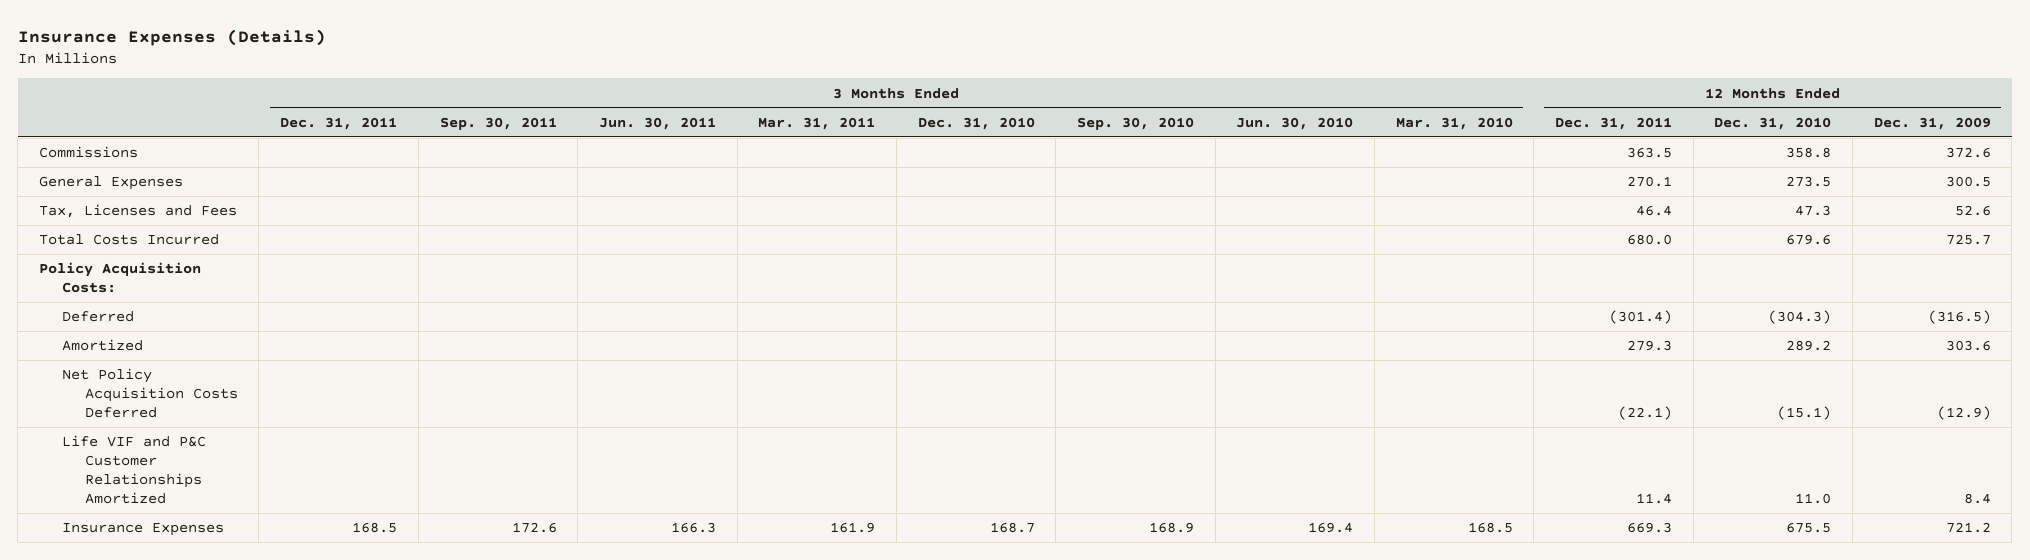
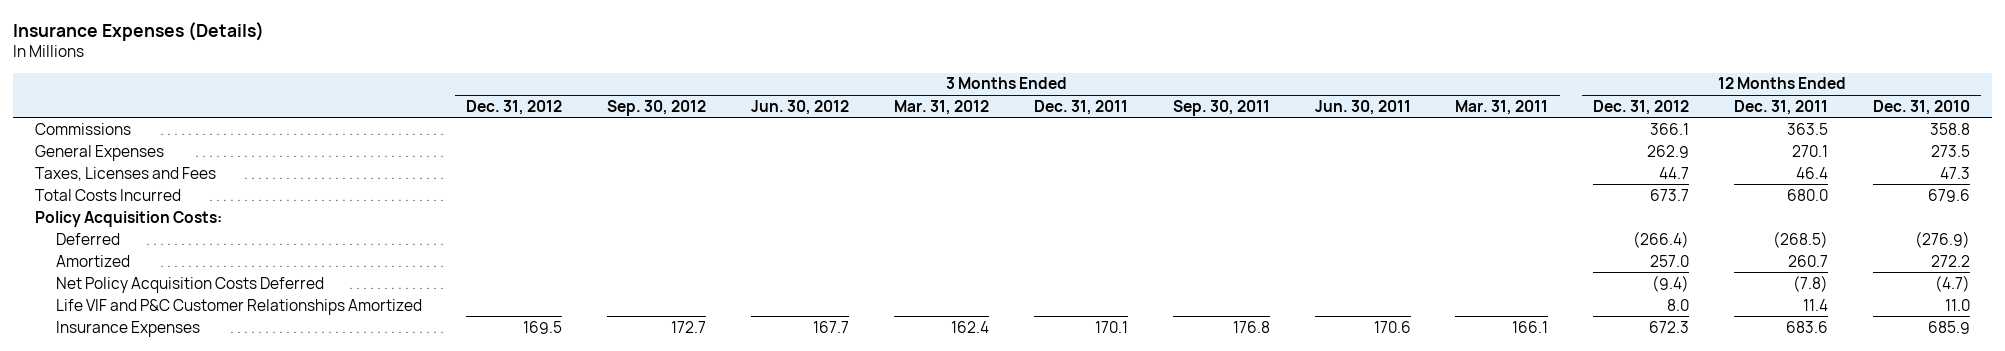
[917,116,1035,130] Dec. 31, 2010 -> none
[1076,116,1194,130] Sep. 30, 2010 -> none
[1236,116,1354,130] Jun. 30, 2010 -> none
[1395,116,1513,130] Mar. 31, 2010 -> none
[1873,116,1991,130] Dec. 31, 2009 -> none
none -> [466,99,563,115] Dec. 31, 2012
none -> [607,99,707,116] Sep. 30, 2012
none -> [751,99,850,115] Jun. 30, 2012
none -> [894,99,990,115] Mar. 31, 2012
none -> [1593,99,1690,115] Dec. 31, 2012
[38,204,237,219] Tax, Licenses and Fees -> [35,166,217,181] Taxes, Licenses and Fees
[1609,310,1673,325] (301.4) -> [1773,230,1829,248] (268.5)
[1768,310,1832,325] (304.3) -> [1915,230,1971,248] (276.9)
[1627,340,1673,352] 279.3 -> [1788,254,1829,267] 260.7
[1786,340,1832,352] 289.2 -> [1931,254,1971,267] 272.2
[1618,406,1673,421] (22.1) -> [1793,274,1829,292] (7.8)
[1777,406,1832,421] (15.1) -> [1935,274,1971,292] (4.7)
[352,522,398,534] 168.5 -> [1094,320,1128,333] 170.1
[511,522,557,534] 172.6 -> [1232,320,1270,333] 176.8
[670,522,716,534] 166.3 -> [1373,320,1411,333] 170.6
[830,522,876,534] 161.9 -> [1512,320,1549,333] 166.1
[1627,522,1673,534] 669.3 -> [1786,320,1829,333] 683.6
[1786,522,1832,534] 675.5 -> [1928,320,1971,334] 685.9

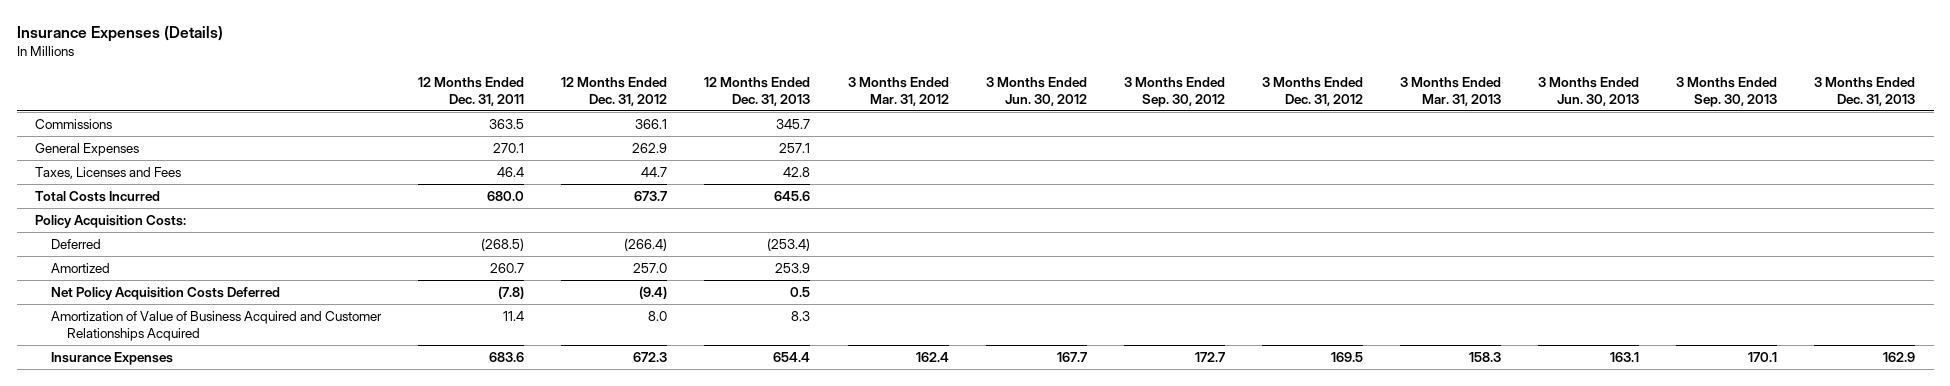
[1033,99,1128,115] Dec. 31, 2011 -> none
[1172,99,1270,116] Sep. 30, 2011 -> none
[1314,99,1411,115] Jun. 30, 2011 -> none
[1455,99,1549,115] Mar. 31, 2011 -> none
[1873,99,1971,115] Dec. 31, 2010 -> none
none -> [704,76,811,106] 12 Months Ended Dec. 31, 2013
none -> [1399,76,1501,106] 3 Months Ended Mar. 31, 2013
none -> [1537,76,1639,106] 3 Months Ended Jun. 30, 2013
none -> [1675,76,1777,107] 3 Months Ended Sep. 30, 2013
none -> [1814,76,1916,106] 3 Months Ended Dec. 31, 2013
[55,298,422,315] Life VIF and P&C Customer Relationships Amortized -> [51,311,383,341] Amortization of Value of Business Acquired and Customer Relationships Acquired

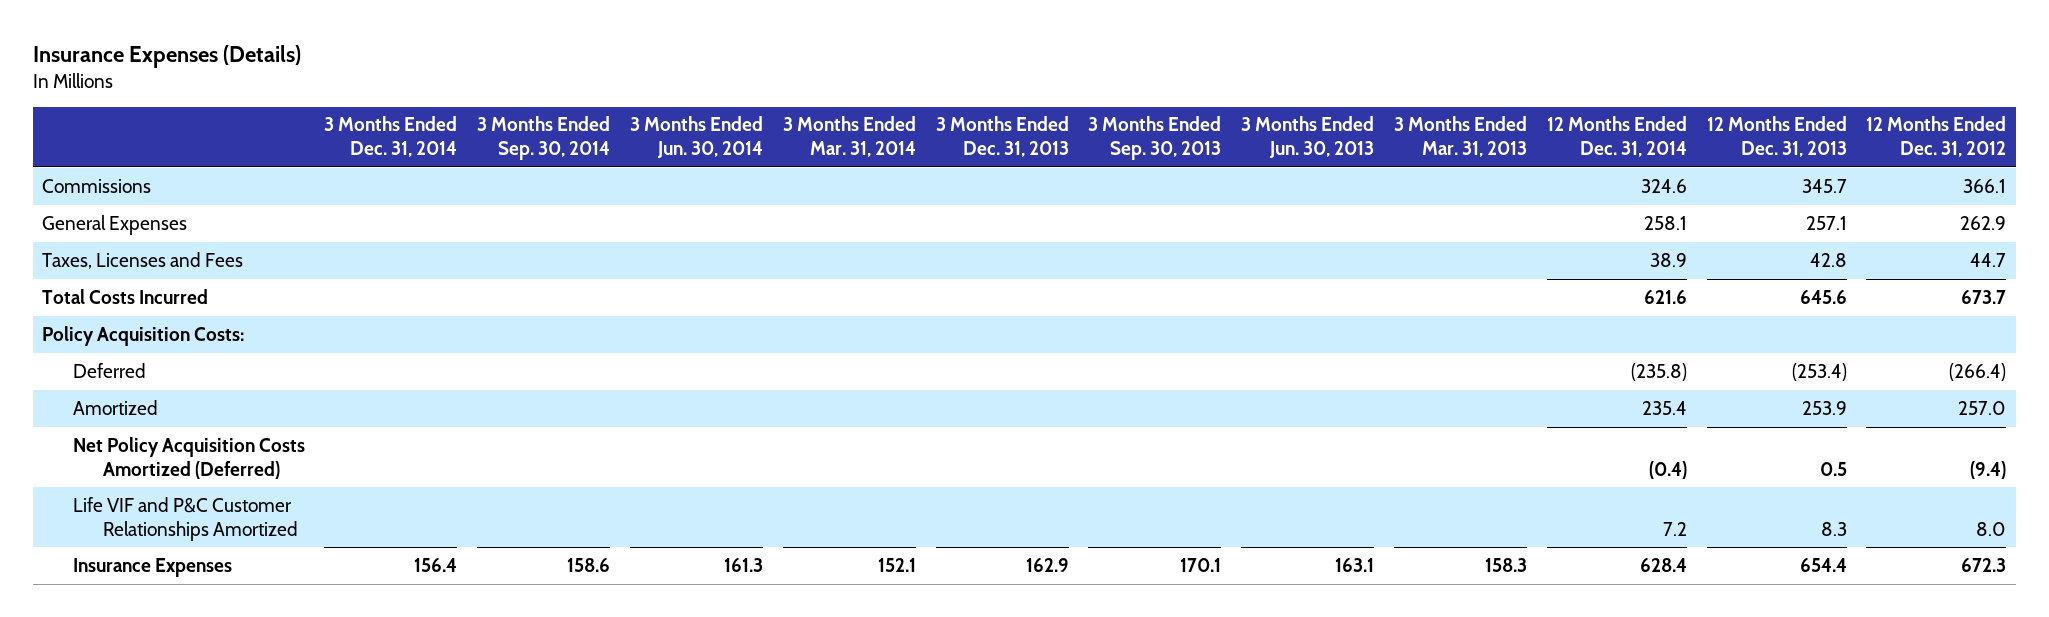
[418,76,525,106] 12 Months Ended Dec. 31, 2011 -> none
[847,76,949,106] 3 Months Ended Mar. 31, 2012 -> none
[985,76,1087,106] 3 Months Ended Jun. 30, 2012 -> none
[1123,76,1225,107] 3 Months Ended Sep. 30, 2012 -> none
[1261,76,1363,106] 3 Months Ended Dec. 31, 2012 -> none
none -> [324,116,458,158] 3 Months Ended Dec. 31, 2014
none -> [477,116,611,161] 3 Months Ended Sep. 30, 2014
none -> [629,116,763,159] 3 Months Ended Jun. 30, 2014
none -> [782,116,916,158] 3 Months Ended Mar. 31, 2014
none -> [1546,116,1687,158] 12 Months Ended Dec. 31, 2014
[51,287,281,301] Net Policy Acquisition Costs Deferred -> [72,436,305,479] Net Policy Acquisition Costs Amortized (Deferred)
[51,311,383,341] Amortization of Value of Business Acquired and Customer Relationships Acquired -> [72,496,298,541] Life VIF and P&C Customer Relationships Amortized

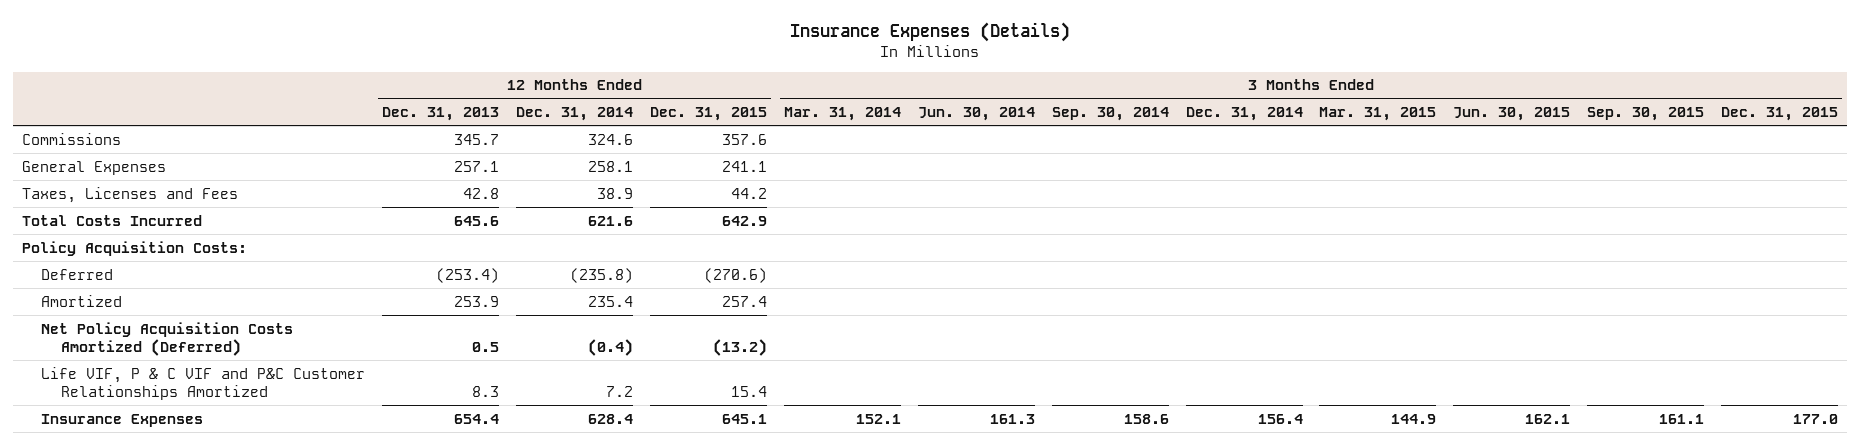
[935,116,1069,158] 3 Months Ended Dec. 31, 2013 -> none
[1088,116,1222,161] 3 Months Ended Sep. 30, 2013 -> none
[1241,116,1375,159] 3 Months Ended Jun. 30, 2013 -> none
[1393,116,1527,158] 3 Months Ended Mar. 31, 2013 -> none
[1866,116,2007,158] 12 Months Ended Dec. 31, 2012 -> none
none -> [650,106,768,121] Dec. 31, 2015
none -> [1319,106,1437,121] Mar. 31, 2015
none -> [1453,106,1571,121] Jun. 30, 2015
none -> [1587,106,1705,121] Sep. 30, 2015
none -> [1721,106,1839,121] Dec. 31, 2015
[72,496,298,541] Life VIF and P&C Customer Relationships Amortized -> [41,366,366,401] Life VIF, P & C VIF and P&C Customer Relationships Amortized

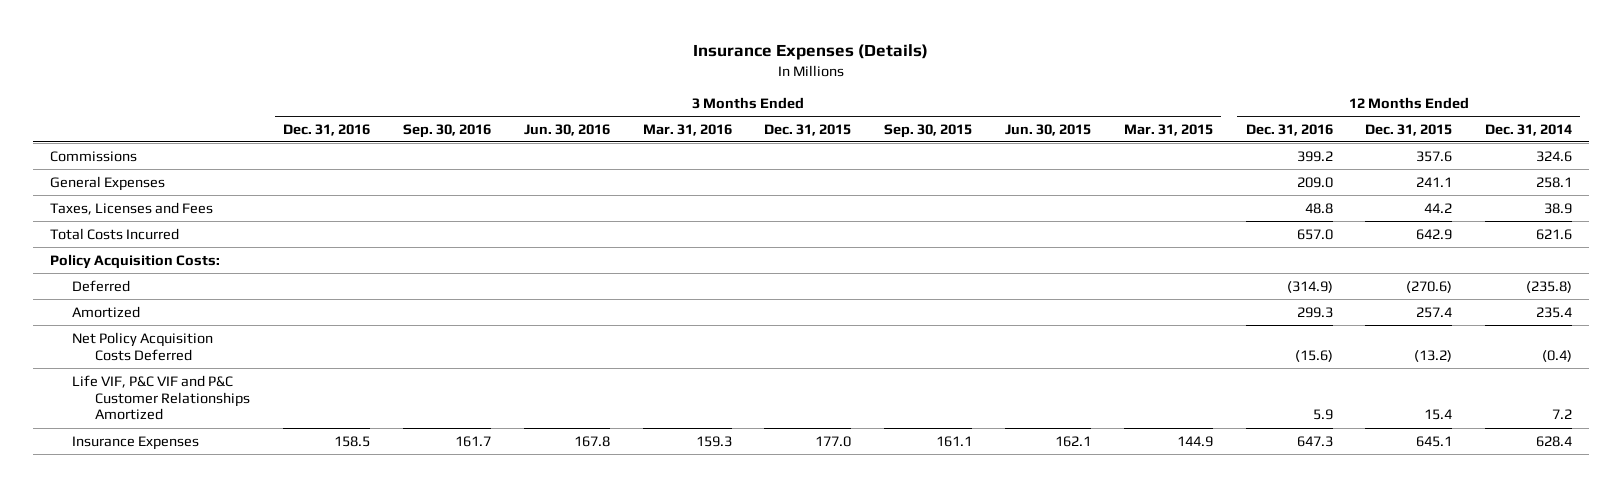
[382,106,500,121] Dec. 31, 2013 -> none
[783,106,901,121] Mar. 31, 2014 -> none
[917,106,1035,121] Jun. 30, 2014 -> none
[1051,106,1169,121] Sep. 30, 2014 -> none
[1185,106,1303,121] Dec. 31, 2014 -> none
none -> [283,123,371,136] Dec. 31, 2016
none -> [402,123,491,138] Sep. 30, 2016
none -> [523,123,610,136] Jun. 30, 2016
none -> [642,123,732,136] Mar. 31, 2016
none -> [1245,123,1333,136] Dec. 31, 2016
[41,321,294,357] Net Policy Acquisition Costs Amortized (Deferred) -> [72,331,214,361] Net Policy Acquisition Costs Deferred
[41,366,366,401] Life VIF, P & C VIF and P&C Customer Relationships Amortized -> [72,374,251,421] Life VIF, P&C VIF and P&C Customer Relationships Amortized

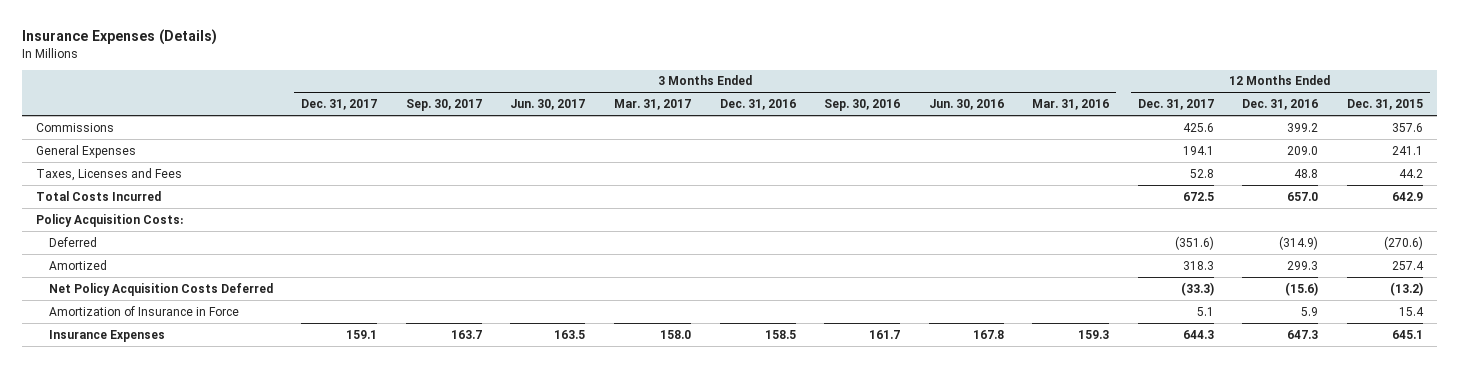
[764,123,852,136] Dec. 31, 2015 -> none
[884,123,973,138] Sep. 30, 2015 -> none
[1004,123,1091,136] Jun. 30, 2015 -> none
[1123,123,1213,136] Mar. 31, 2015 -> none
[1485,123,1573,136] Dec. 31, 2014 -> none
none -> [301,99,378,111] Dec. 31, 2017
none -> [405,99,482,112] Sep. 30, 2017
none -> [510,99,586,111] Jun. 30, 2017
none -> [614,99,692,111] Mar. 31, 2017
none -> [1137,99,1214,111] Dec. 31, 2017
[72,374,251,421] Life VIF, P&C VIF and P&C Customer Relationships Amortized -> [48,305,239,316] Amortization of Insurance in Force

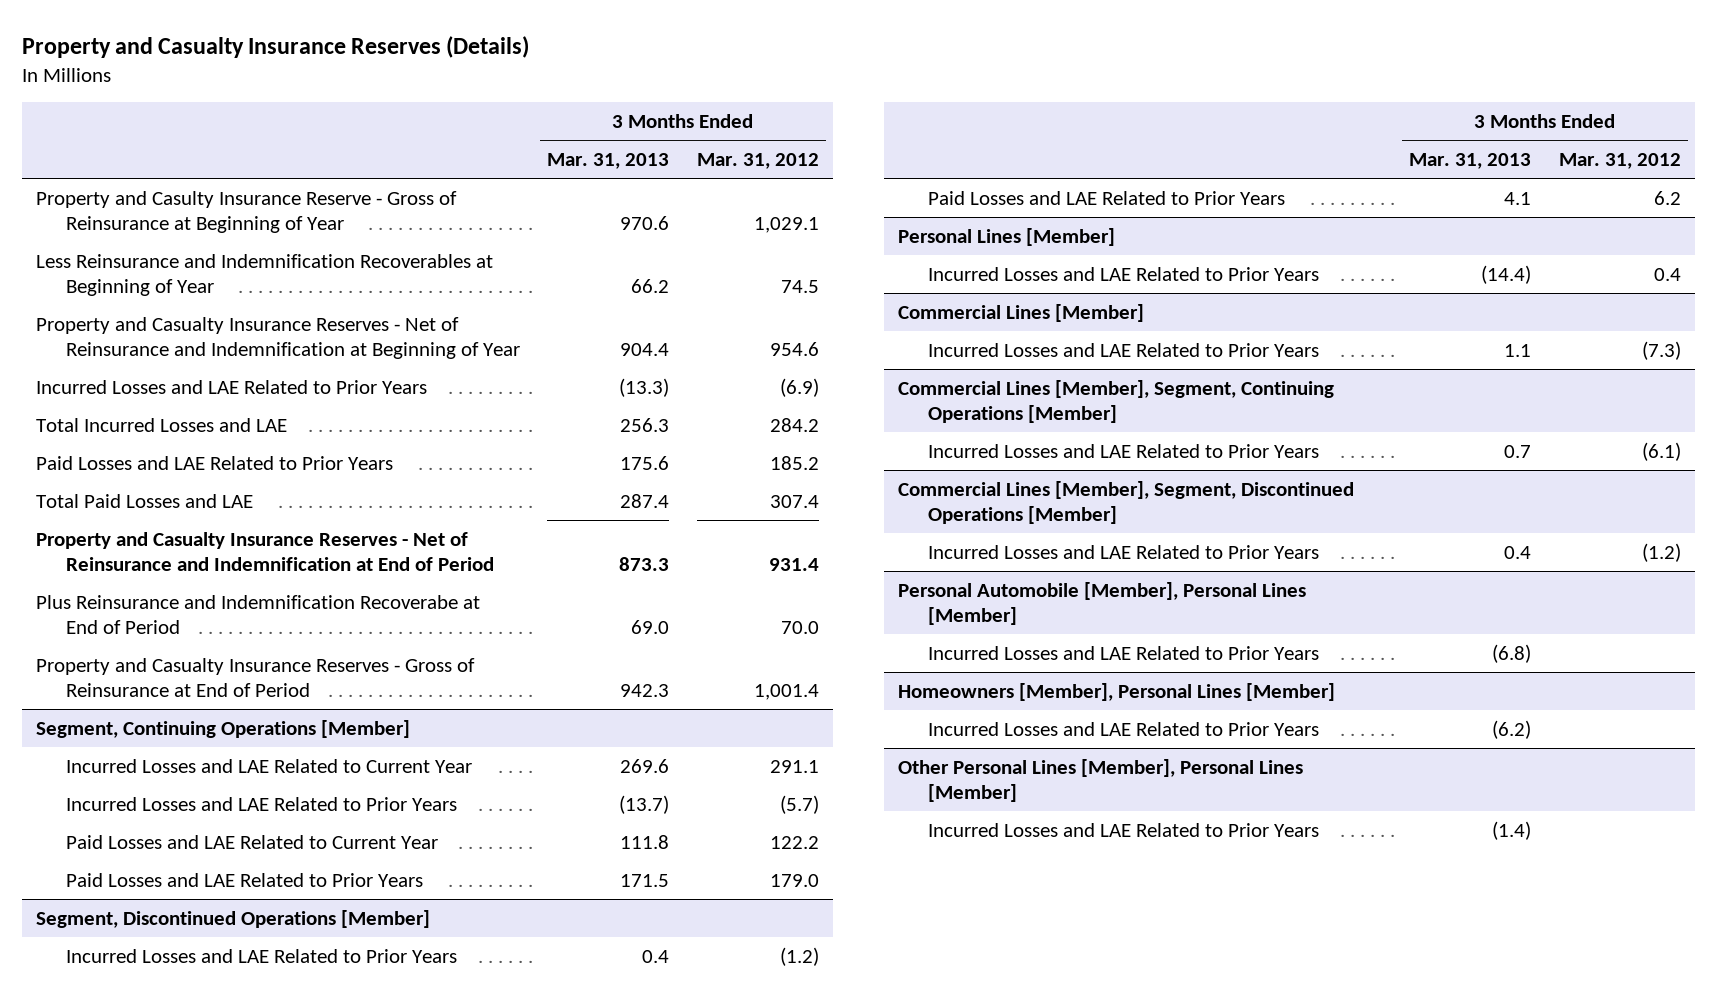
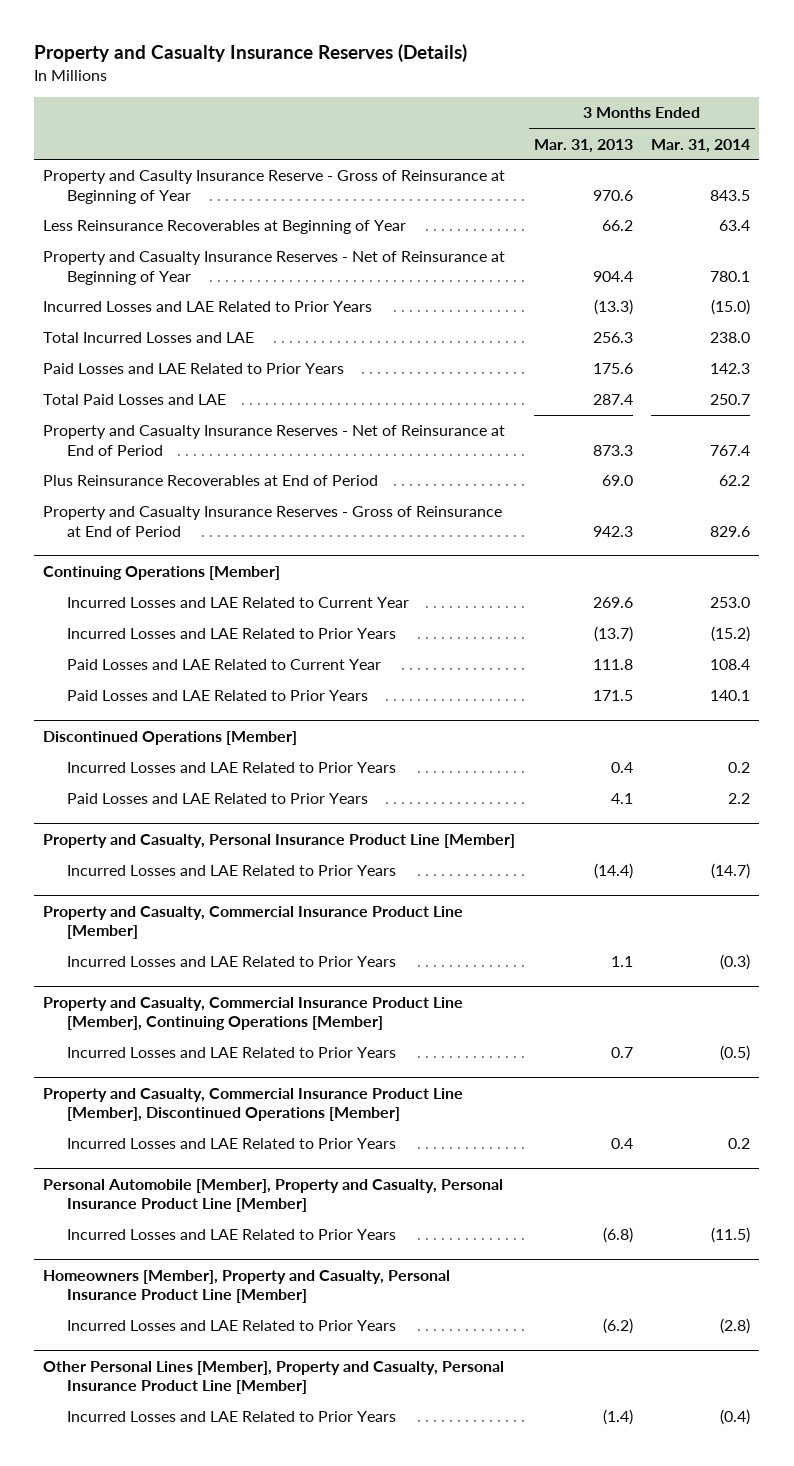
[696,153,819,170] Mar. 31, 2012 -> none
none -> [651,138,751,153] Mar. 31, 2014
[35,253,493,296] Less Reinsurance and Indemnification Recoverables at Beginning of Year -> [43,220,407,235] Less Reinsurance Recoverables at Beginning of Year
[35,316,520,359] Property and Casualty Insurance Reserves - Net of Reinsurance and Indemnification at Beginning of Year -> [43,251,506,285] Property and Casualty Insurance Reserves - Net of Reinsurance at Beginning of Year
[35,531,494,571] Property and Casualty Insurance Reserves - Net of Reinsurance and Indemnification at End of Period -> [43,425,506,456] Property and Casualty Insurance Reserves - Net of Reinsurance at End of Period
[35,594,480,634] Plus Reinsurance and Indemnification Recoverabe at End of Period -> [43,475,379,487] Plus Reinsurance Recoverables at End of Period
[35,719,410,738] Segment, Continuing Operations [Member] -> [43,565,281,580] Continuing Operations [Member]
[35,909,430,928] Segment, Discontinued Operations [Member] -> [43,730,298,745] Discontinued Operations [Member]
[897,227,1115,246] Personal Lines [Member] -> none
none -> [43,833,516,848] Property and Casualty, Personal Insurance Product Line [Member]
[897,303,1144,322] Commercial Lines [Member] -> none
none -> [43,905,464,940] Property and Casualty, Commercial Insurance Product Line [Member]
[897,379,1334,423] Commercial Lines [Member], Segment, Continuing Operations [Member] -> none
none -> [43,996,464,1031] Property and Casualty, Commercial Insurance Product Line [Member], Continuing Operations [Member]
[897,480,1354,524] Commercial Lines [Member], Segment, Discontinued Operations [Member] -> none
none -> [43,1087,464,1122] Property and Casualty, Commercial Insurance Product Line [Member], Discontinued Operations [Member]
[897,581,1306,625] Personal Automobile [Member], Personal Lines [Member] -> none
none -> [43,1178,504,1213] Personal Automobile [Member], Property and Casualty, Personal Insurance Product Line [Member]
[897,682,1335,701] Homeowners [Member], Personal Lines [Member] -> none
none -> [43,1269,451,1304] Homeowners [Member], Property and Casualty, Personal Insurance Product Line [Member]
[897,758,1303,802] Other Personal Lines [Member], Personal Lines [Member] -> none
none -> [43,1360,505,1395] Other Personal Lines [Member], Property and Casualty, Personal Insurance Product Line [Member]

